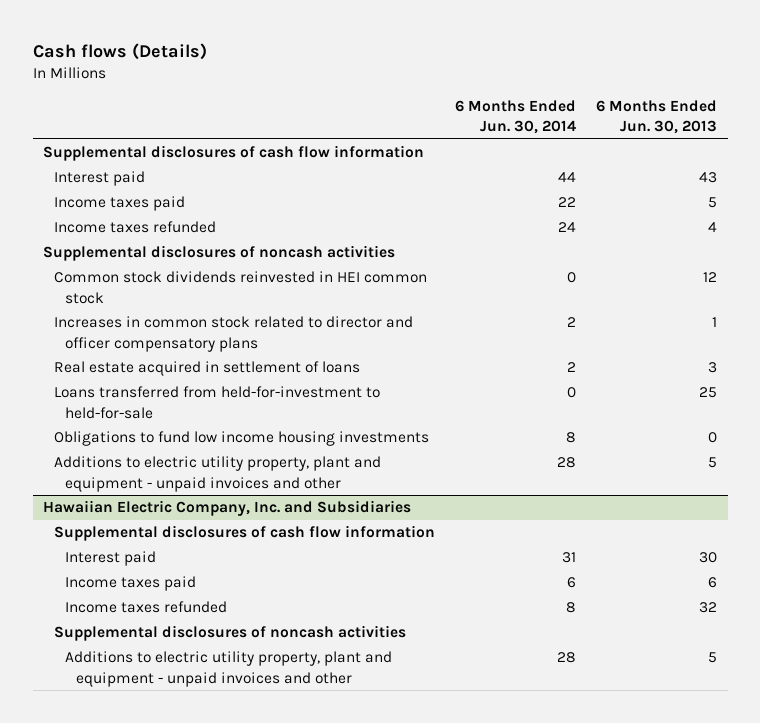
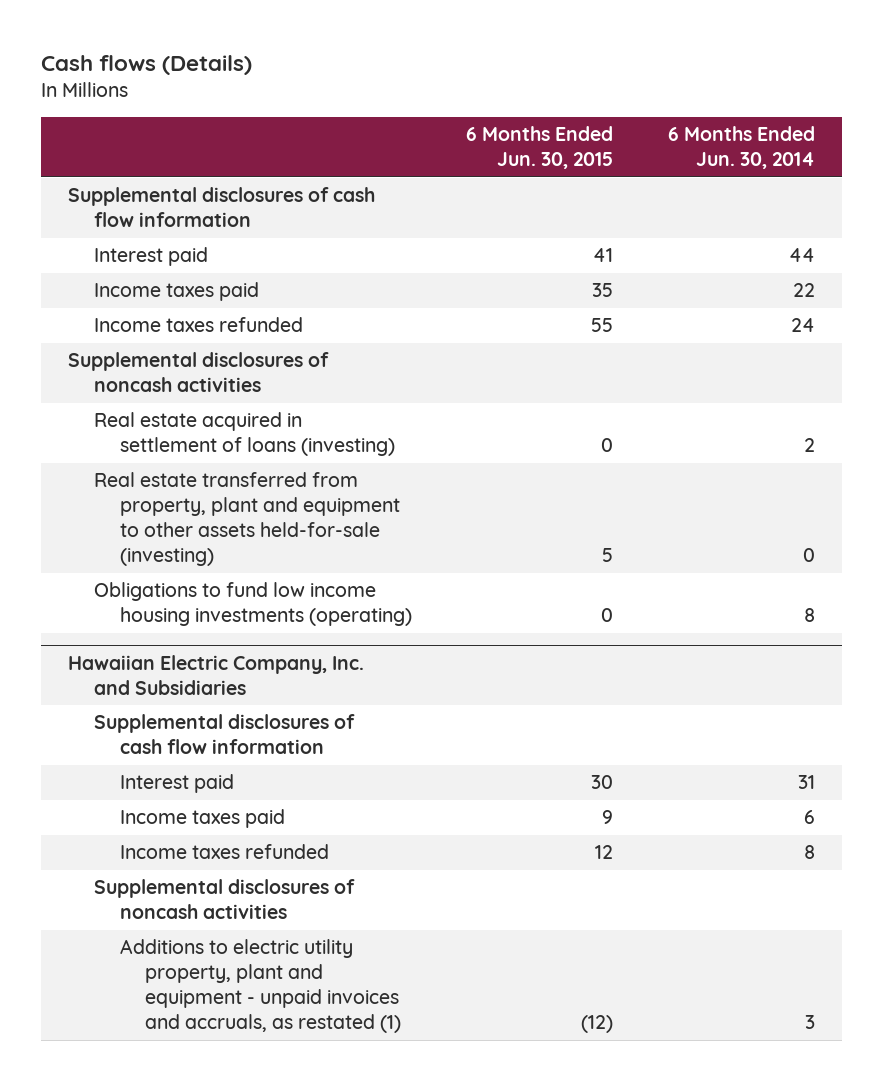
[596,100,718,135] 6 Months Ended Jun. 30, 2013 -> none
none -> [466,126,614,170] 6 Months Ended Jun. 30, 2015
[53,271,427,304] Common stock dividends reinvested in HEI common stock -> none
[53,316,413,352] Increases in common stock related to director and officer compensatory plans -> none
[53,386,380,419] Loans transferred from held-for-investment to held-for-sale -> none
[53,456,381,492] Additions to electric utility property, plant and equipment - unpaid invoices and other -> none
[53,361,360,377] Real estate acquired in settlement of loans -> [94,412,395,457] Real estate acquired in settlement of loans (investing)
none -> [94,472,400,567] Real estate transferred from property, plant and equipment to other assets held-for-sale (investing)
[53,431,429,447] Obligations to fund low income housing investments -> [94,582,412,627] Obligations to fund low income housing investments (operating)
[64,651,392,687] Additions to electric utility property, plant and equipment - unpaid invoices and other -> [119,939,402,1034] Additions to electric utility property, plant and equipment - unpaid invoices and accruals, as restated (1)
[557,652,577,664] 28 -> [805,1015,816,1030] 3

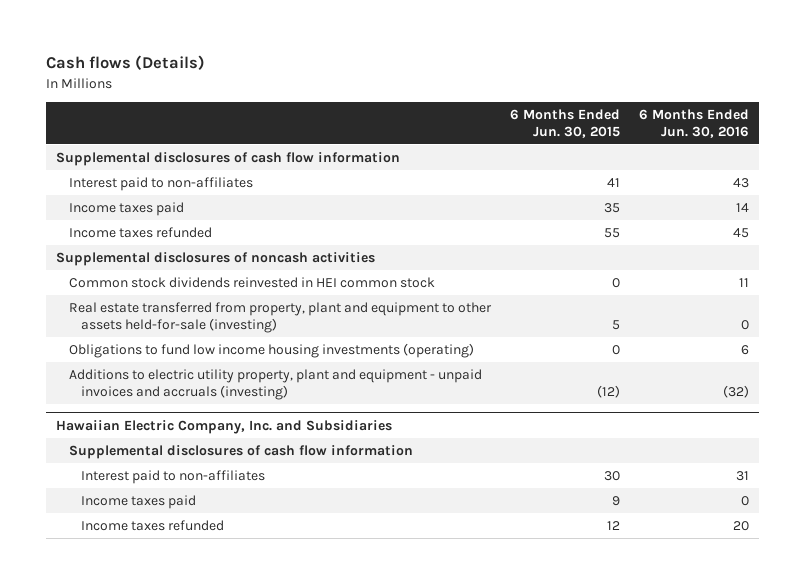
[668,126,816,170] 6 Months Ended Jun. 30, 2014 -> none
none -> [639,108,750,138] 6 Months Ended Jun. 30, 2016
[94,247,209,267] Interest paid -> [68,177,253,192] Interest paid to non-affiliates
[94,412,395,457] Real estate acquired in settlement of loans (investing) -> none
none -> [68,277,435,289] Common stock dividends reinvested in HEI common stock
none -> [68,369,482,401] Additions to electric utility property, plant and equipment - unpaid invoices and accruals (investing)
[119,774,234,794] Interest paid -> [81,470,266,485] Interest paid to non-affiliates
[94,879,356,920] Supplemental disclosures of noncash activities -> none
[119,939,402,1034] Additions to electric utility property, plant and equipment - unpaid invoices and accruals, as restated (1) -> none

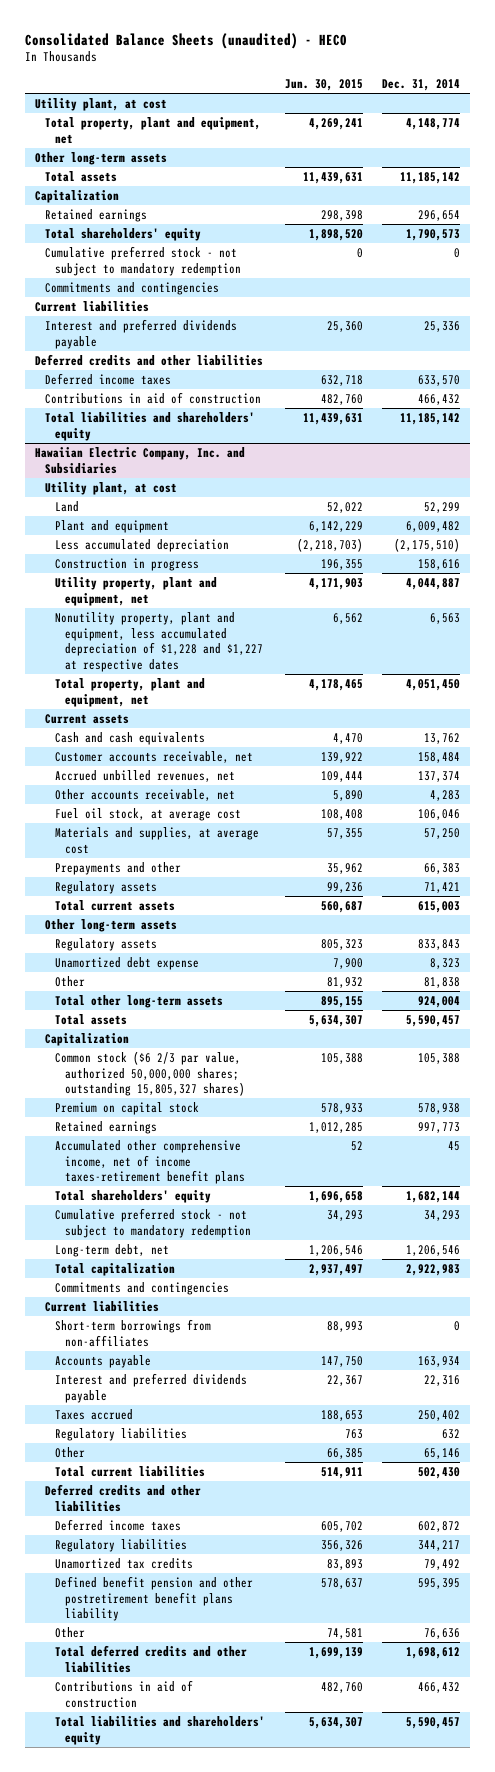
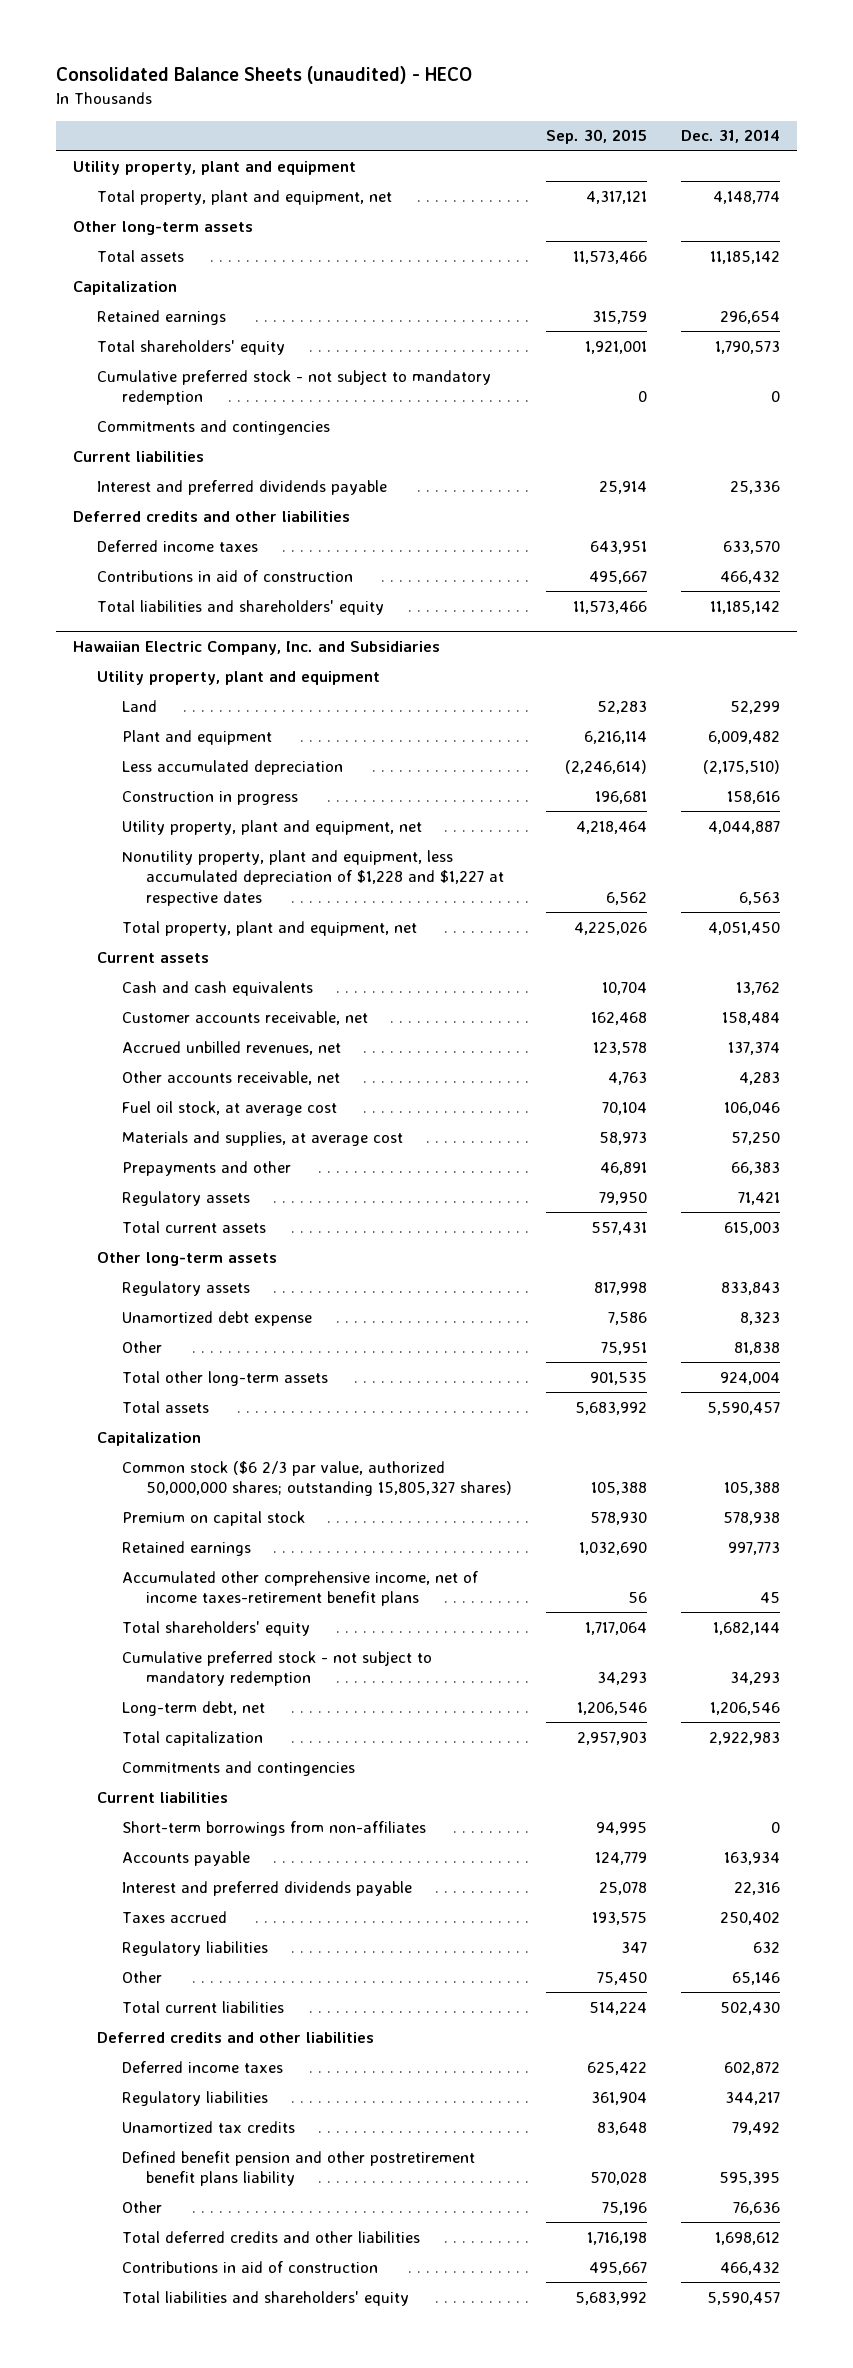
[284,78,363,91] Jun. 30, 2015 -> none
none -> [546,129,648,145] Sep. 30, 2015
[34,97,167,111] Utility plant, at cost -> [72,160,356,175] Utility property, plant and equipment
[44,481,177,495] Utility plant, at cost -> [97,670,381,685] Utility property, plant and equipment

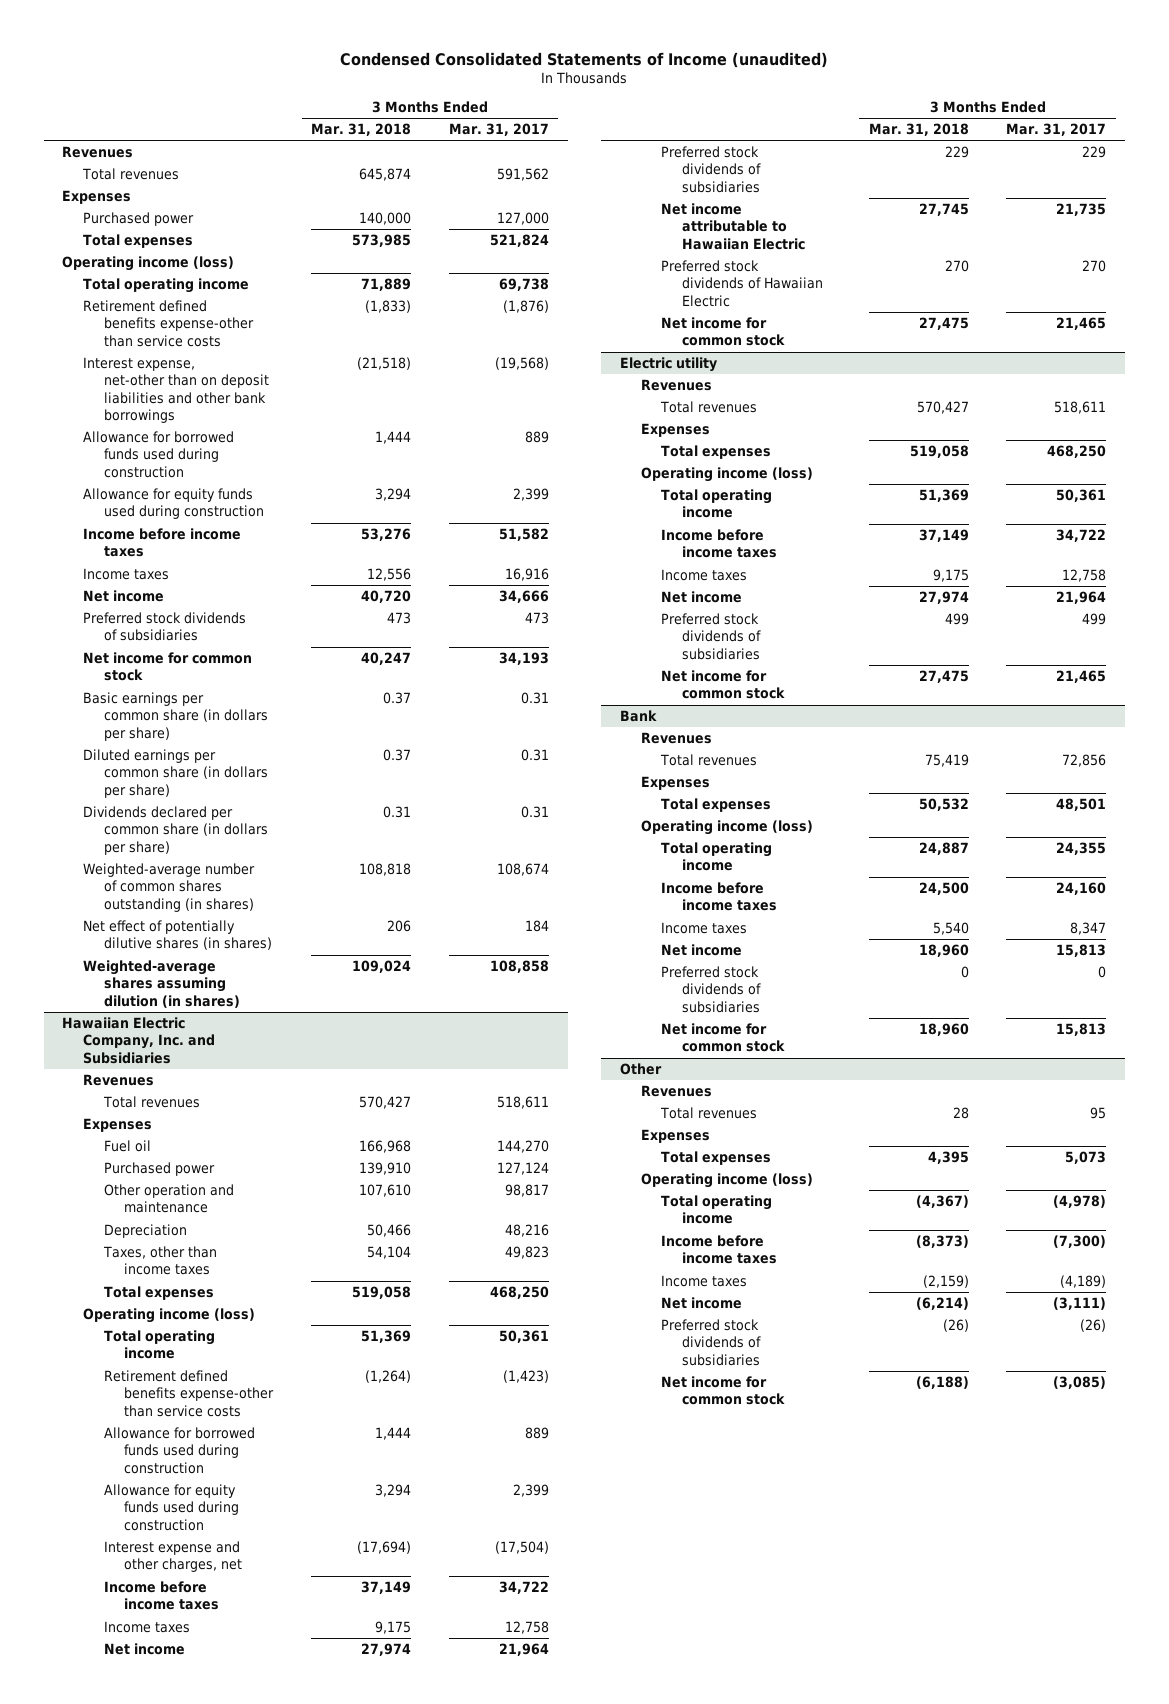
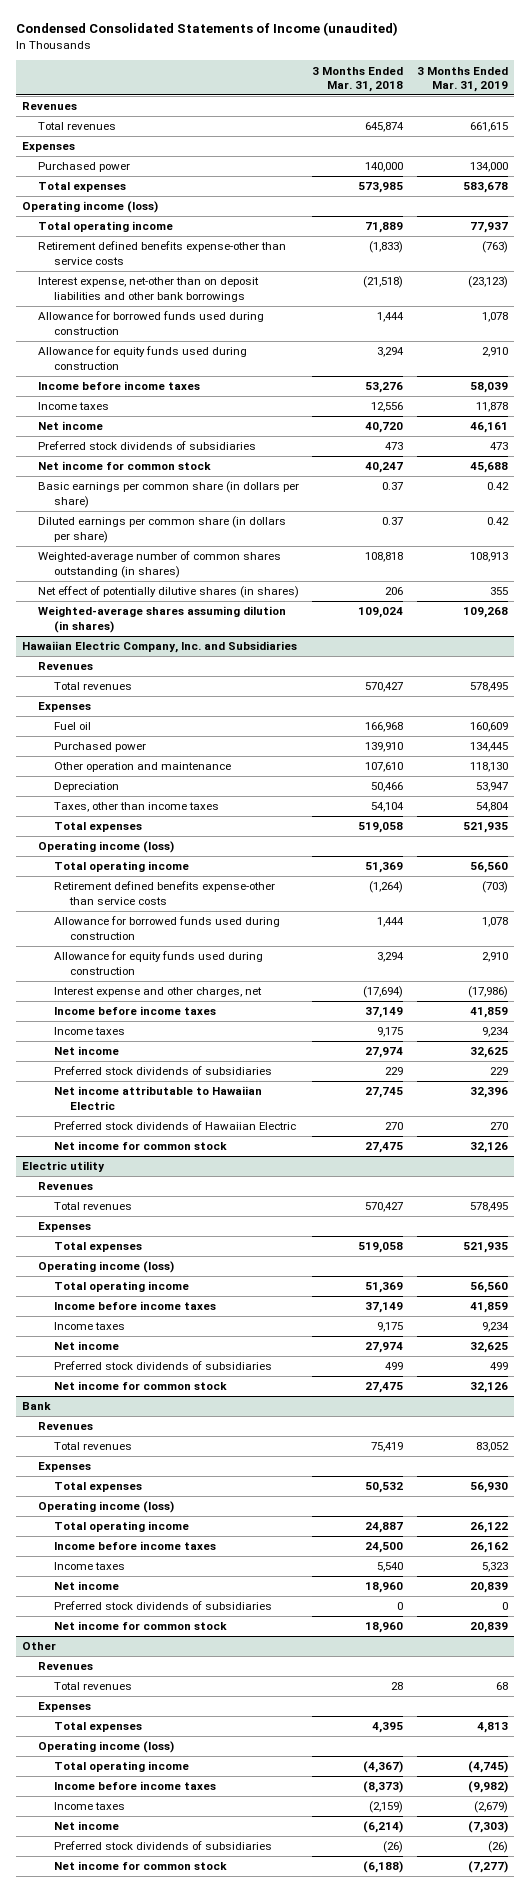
[448,123,549,137] Mar. 31, 2017 -> none
none -> [416,66,508,92] 3 Months Ended Mar. 31, 2019
[83,805,268,855] Dividends declared per common share (in dollars per share) -> none

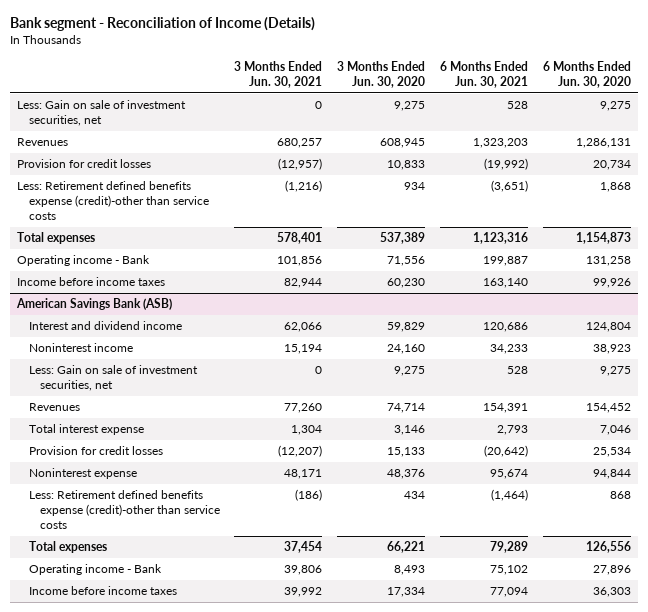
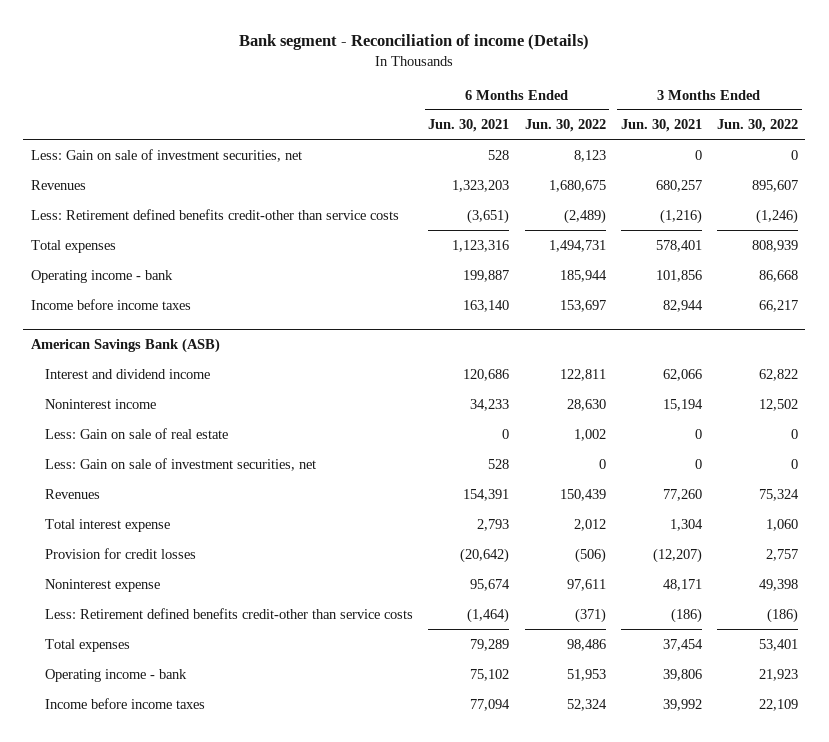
[10,17,316,32] Bank segment - Reconciliation of Income (Details) -> [239,34,590,51] Bank segment - Reconciliation of income (Details)
[337,60,426,88] 3 Months Ended Jun. 30, 2020 -> none
[542,60,631,88] 6 Months Ended Jun. 30, 2020 -> none
none -> [524,119,606,133] Jun. 30, 2022
none -> [716,119,798,133] Jun. 30, 2022
[17,159,152,169] Provision for credit losses -> none
[17,181,209,221] Less: Retirement defined benefits expense (credit)-other than service costs -> [31,208,400,220] Less: Retirement defined benefits credit-other than service costs
[17,255,151,267] Operating income - Bank -> [31,269,174,283] Operating income - bank
none -> [45,427,229,439] Less: Gain on sale of real estate
[28,490,220,530] Less: Retirement defined benefits expense (credit)-other than service costs -> [45,607,414,619] Less: Retirement defined benefits credit-other than service costs
[28,564,162,576] Operating income - Bank -> [45,668,188,682] Operating income - bank

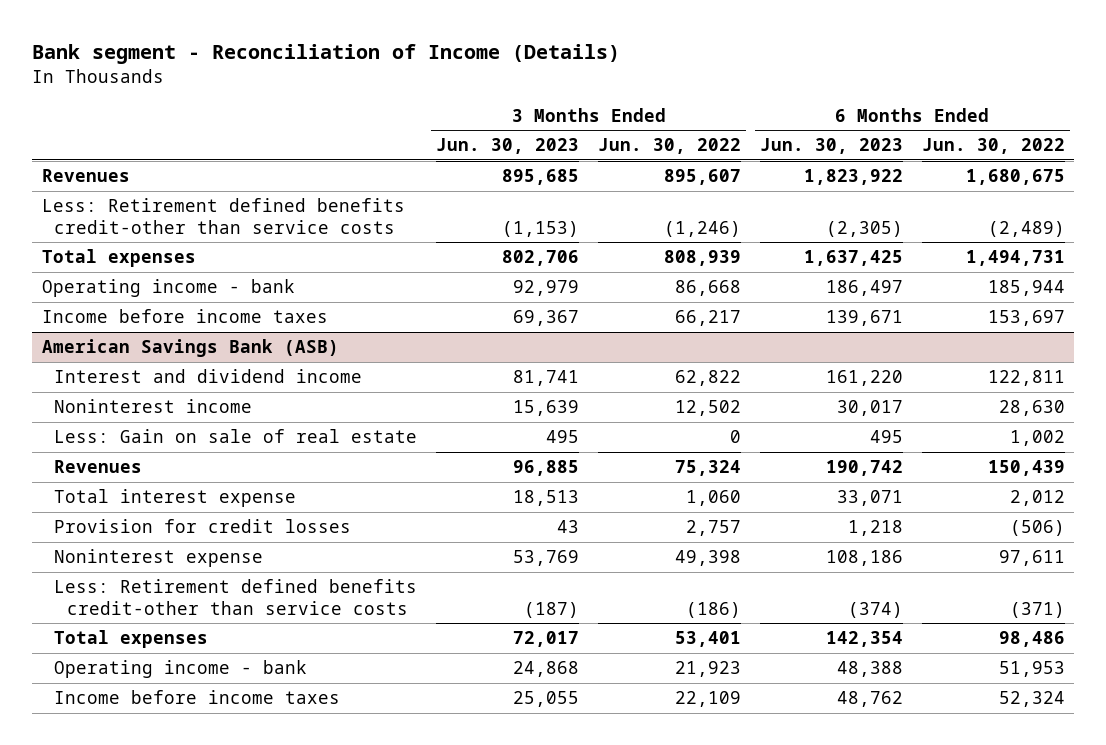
[239,34,590,51] Bank segment - Reconciliation of income (Details) -> [32,44,621,65] Bank segment - Reconciliation of Income (Details)
[428,119,510,133] Jun. 30, 2021 -> none
[620,119,702,133] Jun. 30, 2021 -> none
none -> [436,138,580,155] Jun. 30, 2023
none -> [759,138,903,155] Jun. 30, 2023
[31,148,303,162] Less: Gain on sale of investment securities, net -> none
[45,457,317,471] Less: Gain on sale of investment securities, net -> none

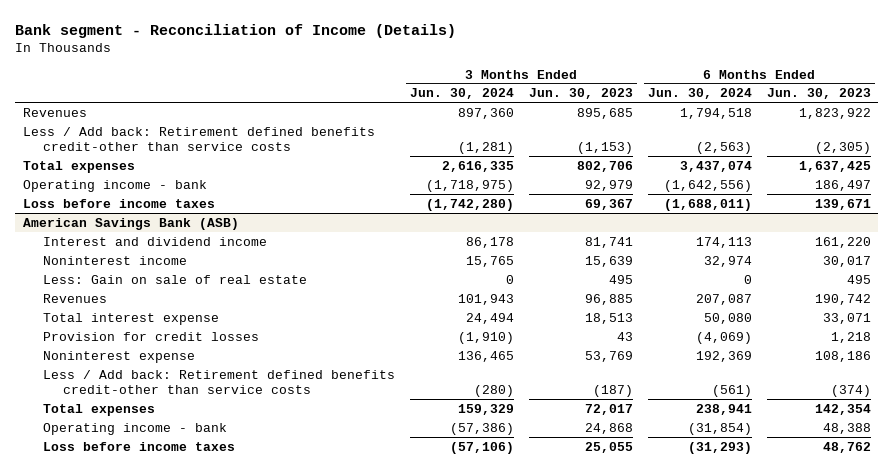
[598,138,742,155] Jun. 30, 2022 -> none
[921,138,1065,155] Jun. 30, 2022 -> none
none -> [409,88,514,100] Jun. 30, 2024
none -> [647,88,752,100] Jun. 30, 2024
[41,198,405,234] Less: Retirement defined benefits credit-other than service costs -> [22,126,375,151] Less / Add back: Retirement defined benefits credit-other than service costs
[41,309,328,324] Income before income taxes -> [22,198,215,208] Loss before income taxes
[54,579,418,615] Less: Retirement defined benefits credit-other than service costs -> [43,369,396,394] Less / Add back: Retirement defined benefits credit-other than service costs
[54,690,341,705] Income before income taxes -> [43,441,236,451] Loss before income taxes

